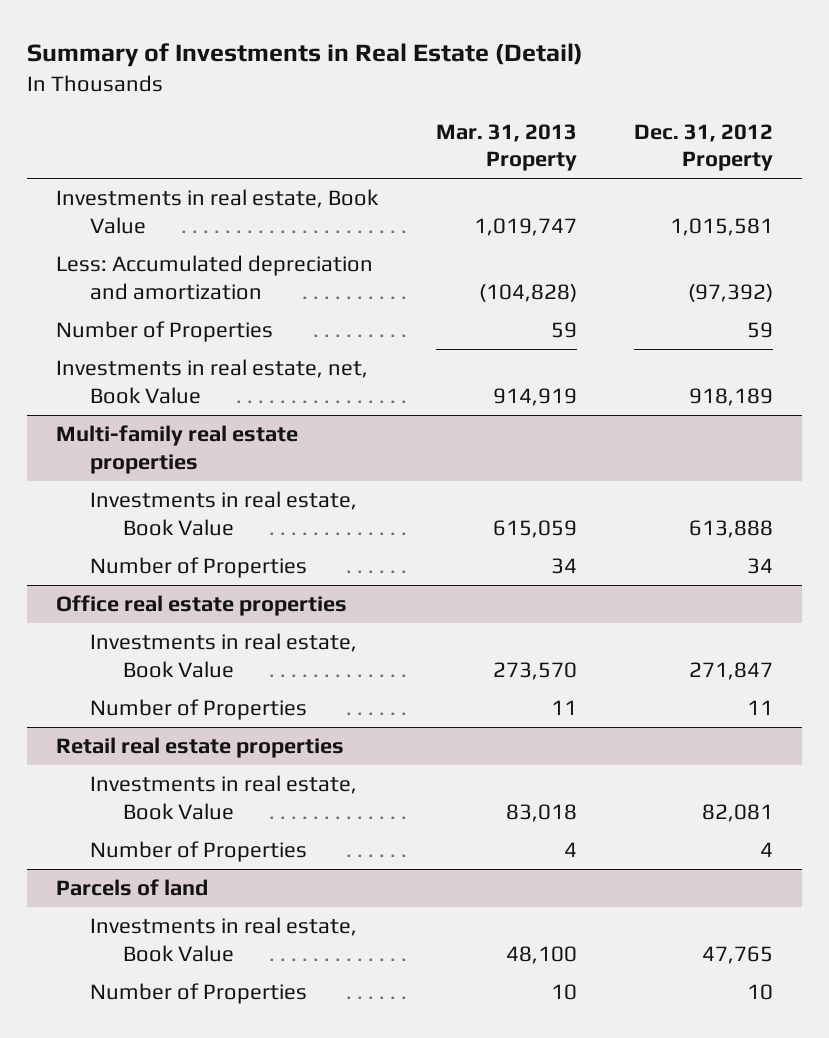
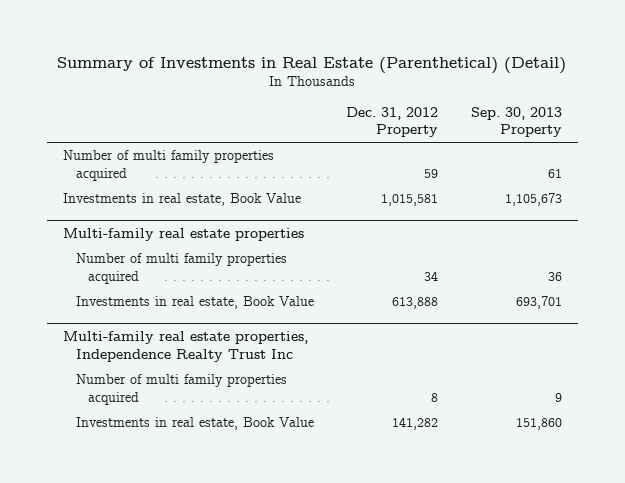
[26,42,583,67] Summary of Investments in Real Estate (Detail) -> [57,56,567,74] Summary of Investments in Real Estate (Parenthetical) (Detail)
[435,123,577,172] Mar. 31, 2013 Property -> none
none -> [470,106,562,138] Sep. 30, 2013 Property
none -> [62,150,274,181] Number of multi family properties acquired
[55,255,373,300] Less: Accumulated depreciation and amortization -> none
[55,321,273,343] Number of Properties -> none
[55,359,368,404] Investments in real estate, net, Book Value -> none
none -> [75,253,287,284] Number of multi family properties acquired
[55,595,347,617] Office real estate properties -> none
[89,699,307,721] Number of Properties -> none
[55,737,344,759] Retail real estate properties -> none
[89,775,357,820] Investments in real estate, Book Value -> none
[89,841,307,863] Number of Properties -> none
[55,879,208,897] Parcels of land -> none
[89,917,357,962] Investments in real estate, Book Value -> none
[89,983,307,1005] Number of Properties -> none
none -> [62,331,308,362] Multi-family real estate properties, Independence Realty Trust Inc
[89,557,307,579] Number of Properties -> [75,374,287,405] Number of multi family properties acquired
[747,558,774,575] 34 -> [431,392,439,402] 8
[689,661,774,680] 271,847 -> [392,417,439,431] 141,282

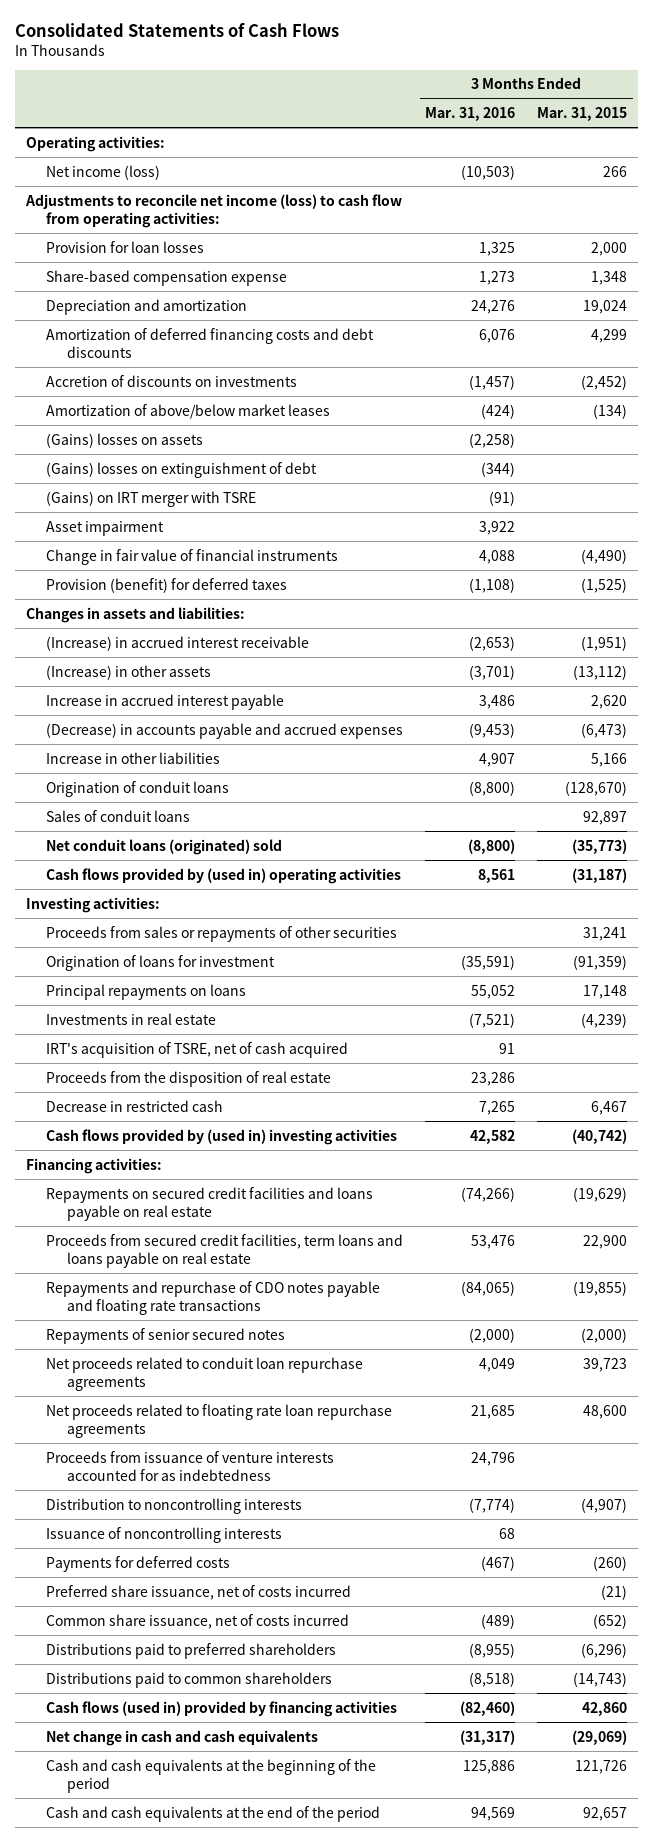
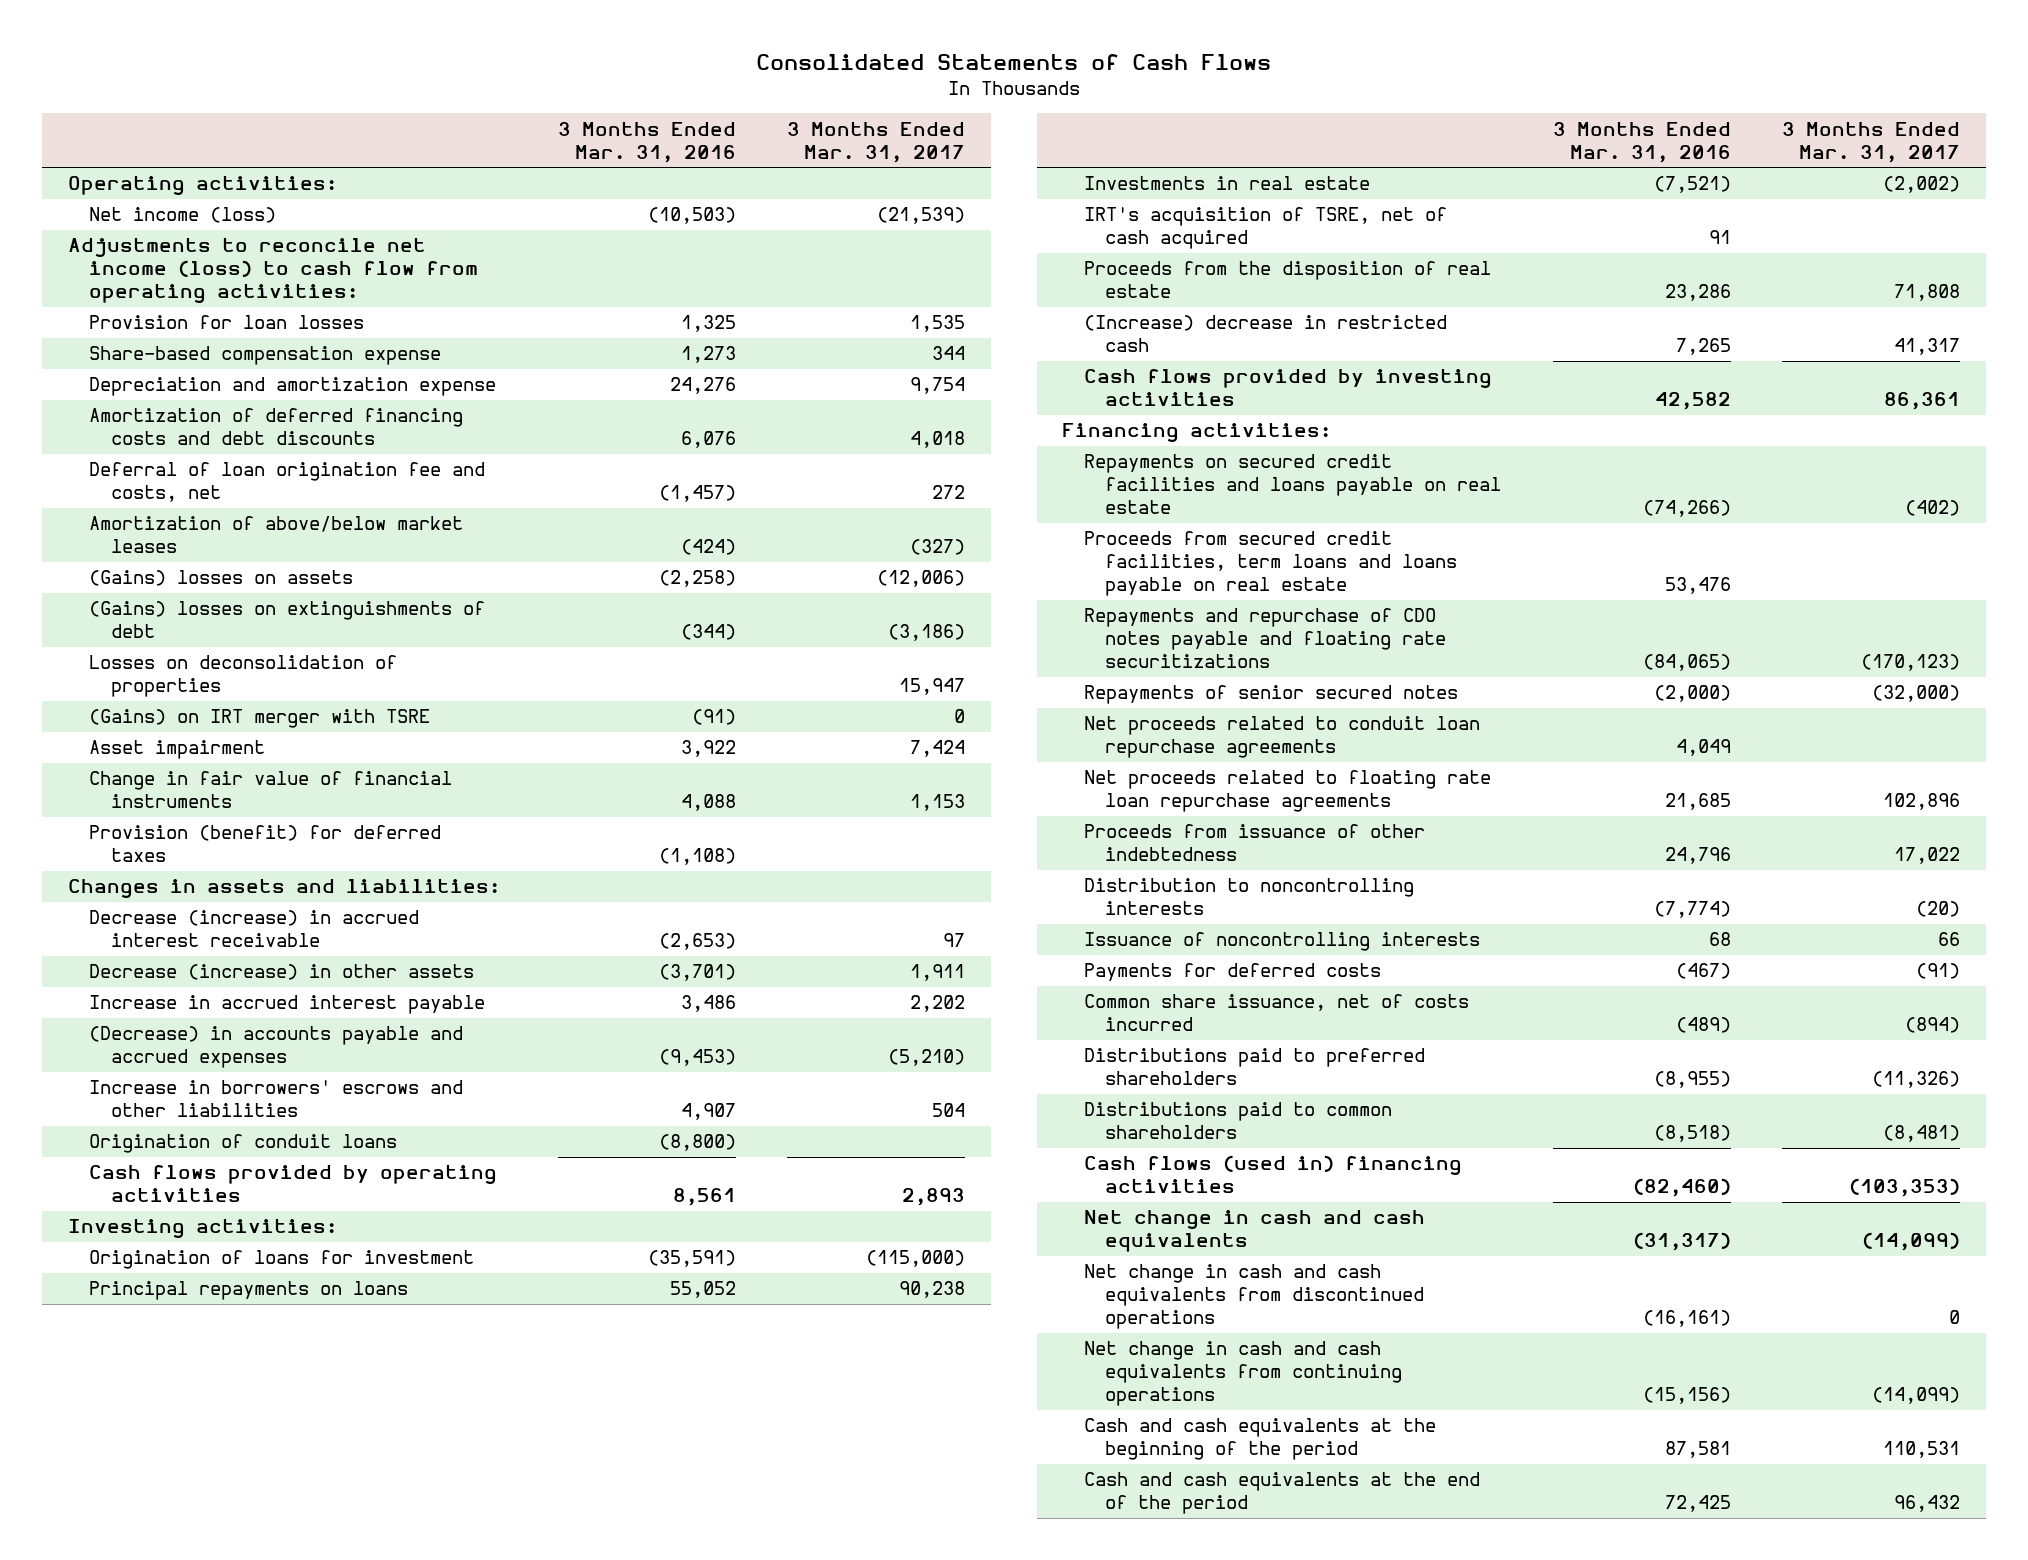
[537,107,628,122] Mar. 31, 2015 -> none
none -> [787,121,966,163] 3 Months Ended Mar. 31, 2017
[46,298,248,315] Depreciation and amortization -> [89,377,497,397] Depreciation and amortization expense
[46,374,298,387] Accretion of discounts on investments -> [89,462,486,503] Deferral of loan origination fee and costs, net
[46,461,318,478] (Gains) losses on extinguishment of debt -> [89,601,486,639] (Gains) losses on extinguishments of debt
none -> [89,655,398,698] Losses on deconsolidation of properties
[46,635,310,651] (Increase) in accrued interest receivable -> [89,910,420,948] Decrease (increase) in accrued interest receivable
[46,664,212,680] (Increase) in other assets -> [89,964,475,981] Decrease (increase) in other assets
[46,751,221,764] Increase in other liabilities -> [89,1080,464,1118] Increase in borrowers' escrows and other liabilities
[46,809,191,822] Sales of conduit loans -> none
[46,838,283,855] Net conduit loans (originated) sold -> none
[46,867,402,884] Cash flows provided by (used in) operating activities -> [89,1165,498,1203] Cash flows provided by operating activities
[46,925,398,942] Proceeds from sales or repayments of other securities -> none
[46,1099,224,1112] Decrease in restricted cash -> [1083,315,1447,353] (Increase) decrease in restricted cash
[46,1128,398,1145] Cash flows provided by (used in) investing activities -> [1083,369,1492,407] Cash flows provided by investing activities
[46,1280,381,1315] Repayments and repurchase of CDO notes payable and floating rate transactions -> [1083,608,1447,669] Repayments and repurchase of CDO notes payable and floating rate securitizations
[46,1450,335,1481] Proceeds from issuance of venture interests accounted for as indebtedness -> [1083,824,1425,862] Proceeds from issuance of other indebtedness
[46,1584,352,1600] Preferred share issuance, net of costs incurred -> none
[46,1700,398,1717] Cash flows (used in) provided by financing activities -> [1083,1155,1462,1194] Cash flows (used in) financing activities
none -> [1083,1264,1425,1330] Net change in cash and cash equivalents from discontinued operations
none -> [1083,1341,1403,1407] Net change in cash and cash equivalents from continuing operations
[463,1759,516,1774] 125,886 -> [1664,1441,1731,1459] 87,581
[471,1806,516,1821] 94,569 -> [1664,1495,1731,1513] 72,425

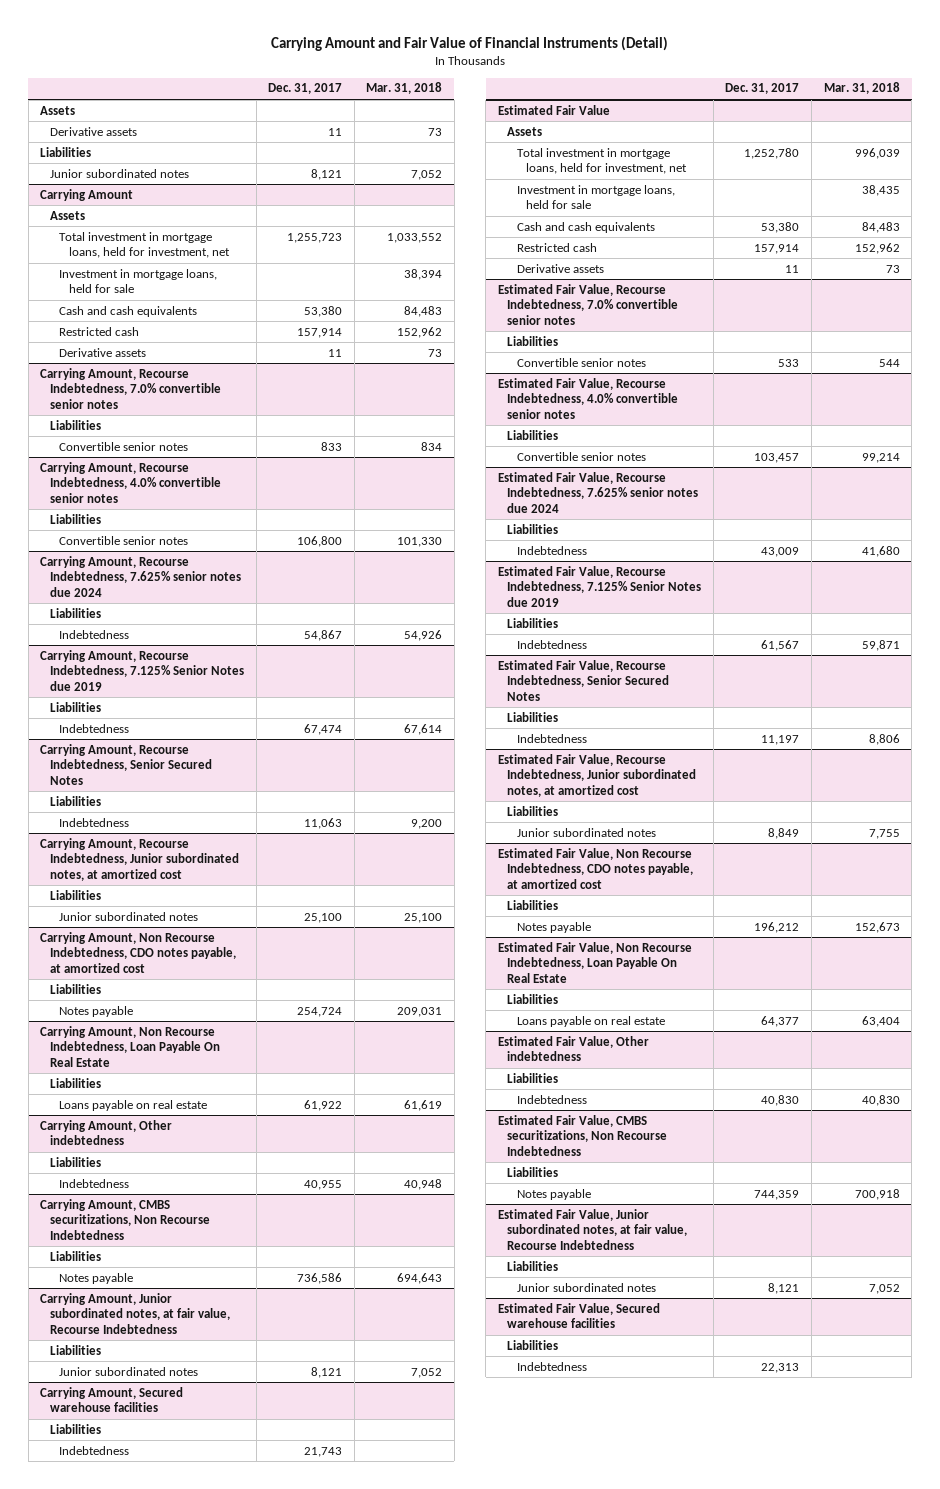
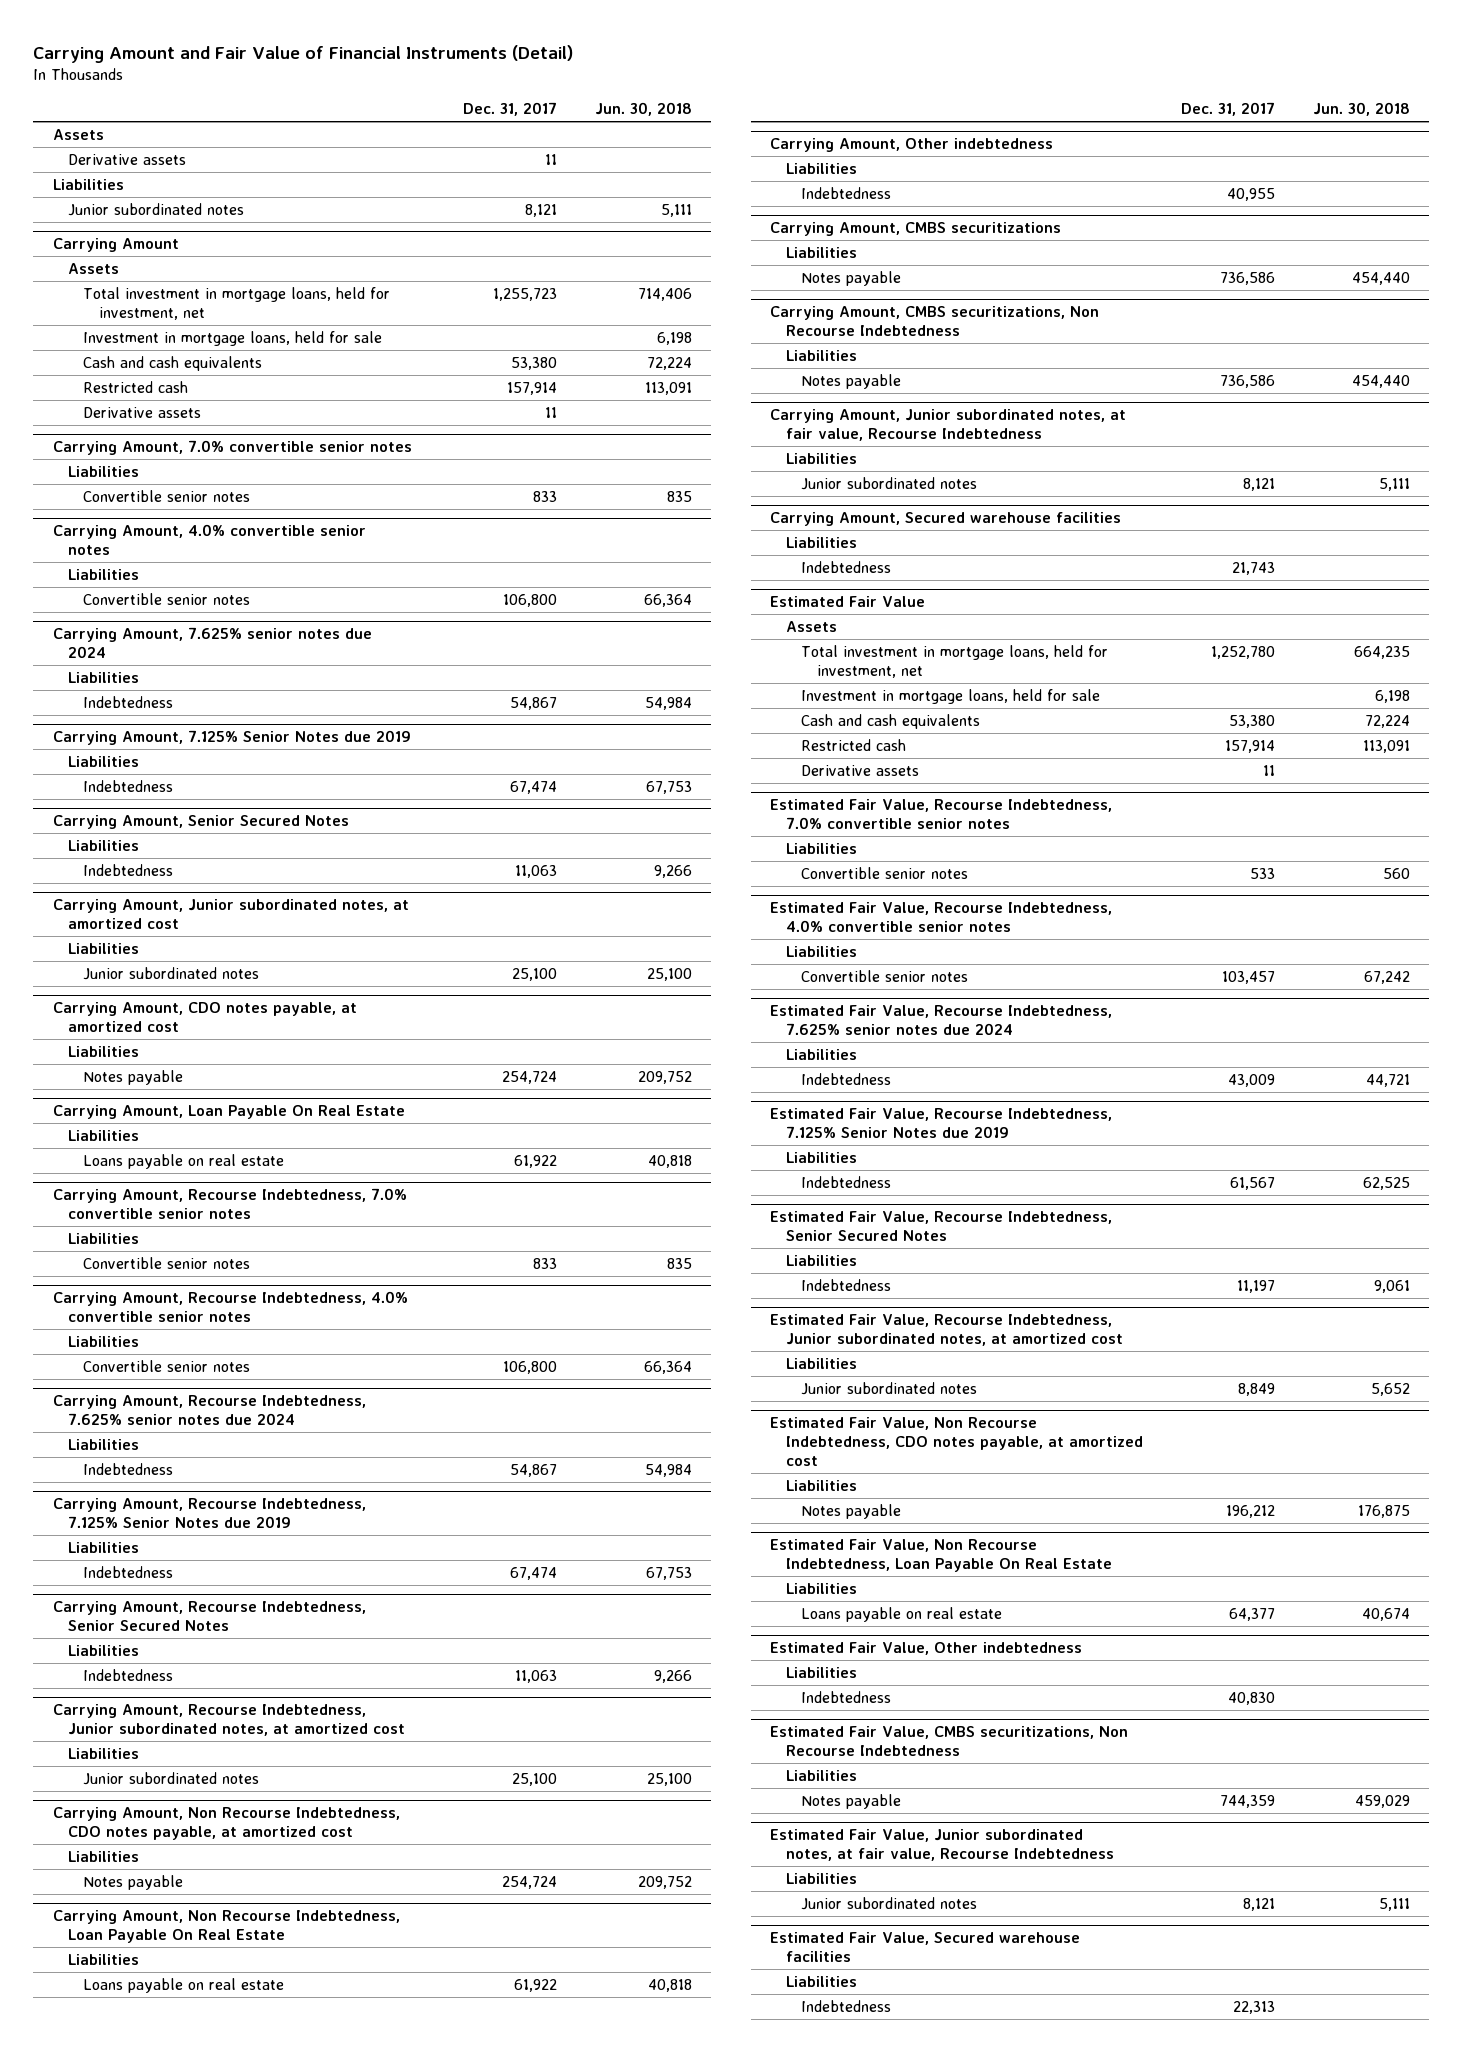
[366,82,443,95] Mar. 31, 2018 -> none
none -> [594,102,692,117] Jun. 30, 2018
none -> [52,440,412,456] Carrying Amount, 7.0% convertible senior notes
none -> [67,465,139,477] Liabilities
none -> [83,489,251,502] Convertible senior notes
none -> [52,524,366,556] Carrying Amount, 4.0% convertible senior notes
none -> [67,568,139,580] Liabilities
none -> [83,592,251,605] Convertible senior notes
none -> [52,627,372,659] Carrying Amount, 7.625% senior notes due 2024
none -> [67,671,139,683] Liabilities
none -> [83,695,174,708] Indebtedness
none -> [52,730,411,746] Carrying Amount, 7.125% Senior Notes due 2019
none -> [67,755,139,767] Liabilities
none -> [83,779,174,792] Indebtedness
none -> [52,815,349,830] Carrying Amount, Senior Secured Notes
none -> [67,839,139,851] Liabilities
none -> [83,863,174,876] Indebtedness
none -> [52,899,409,930] Carrying Amount, Junior subordinated notes, at amortized cost
none -> [67,942,139,954] Liabilities
none -> [83,966,260,980] Junior subordinated notes
none -> [52,1002,357,1033] Carrying Amount, CDO notes payable, at amortized cost
none -> [67,1045,139,1057] Liabilities
none -> [83,1069,184,1085] Notes payable
none -> [52,1105,405,1120] Carrying Amount, Loan Payable On Real Estate
none -> [67,1129,139,1141] Liabilities
none -> [83,1153,285,1169] Loans payable on real estate
none -> [770,222,1062,237] Carrying Amount, CMBS securitizations
none -> [785,246,857,258] Liabilities
none -> [801,270,902,286] Notes payable

